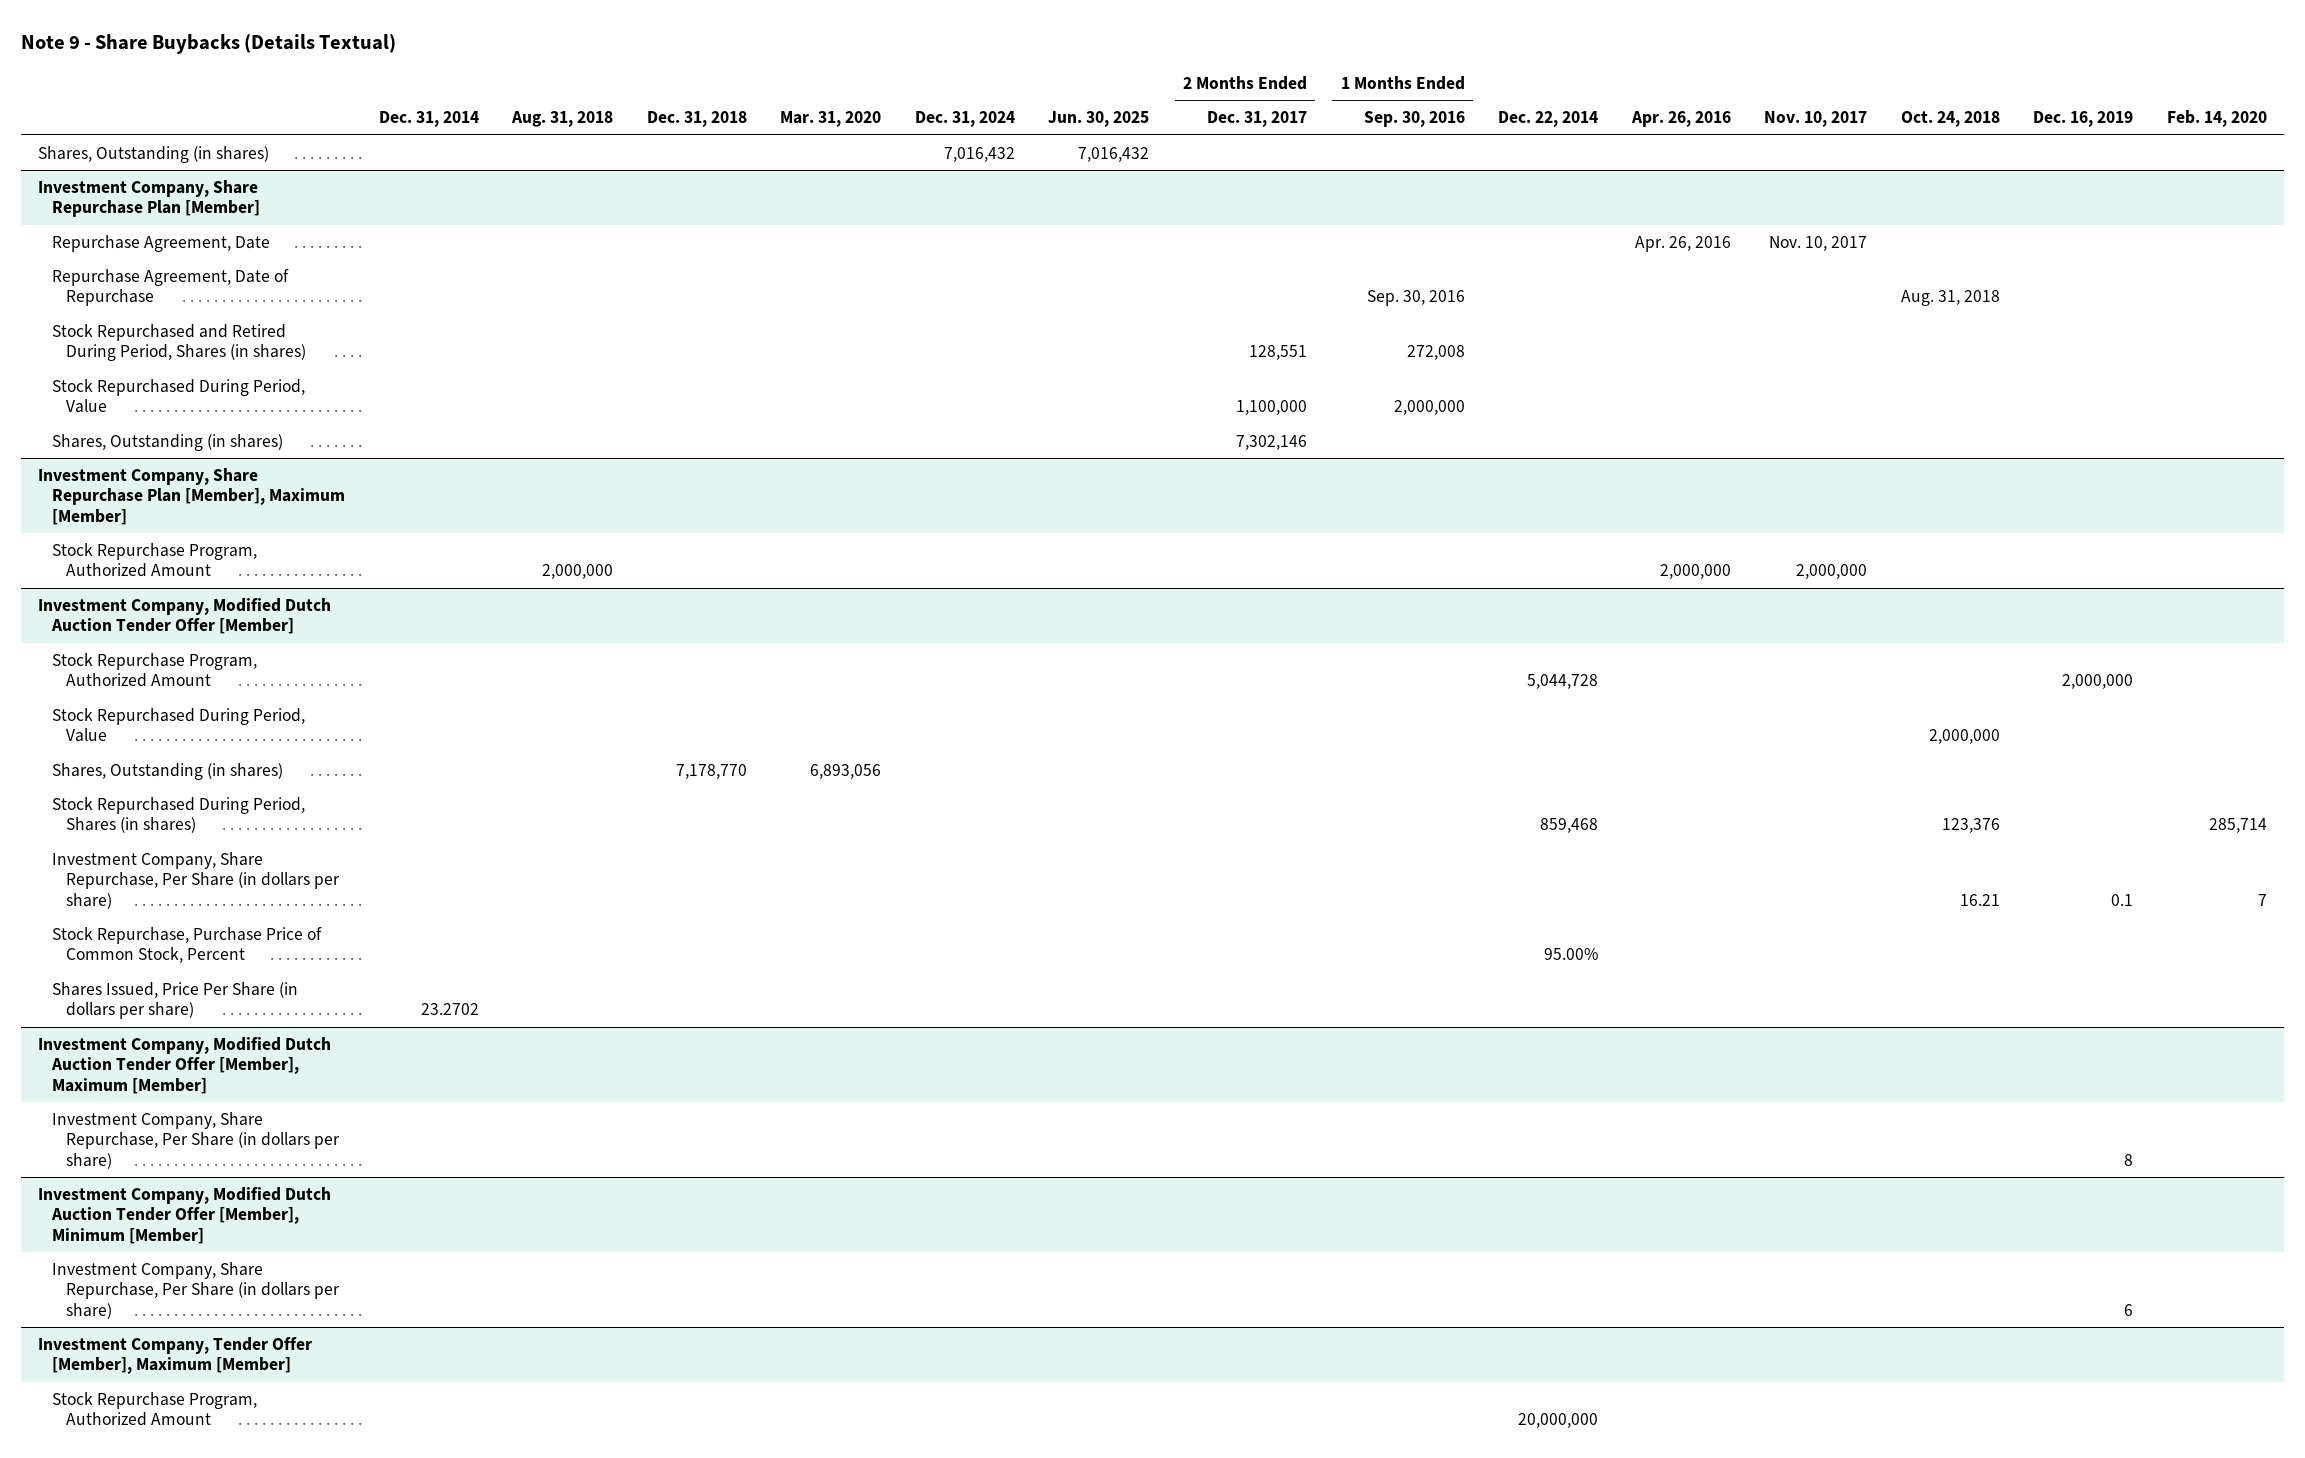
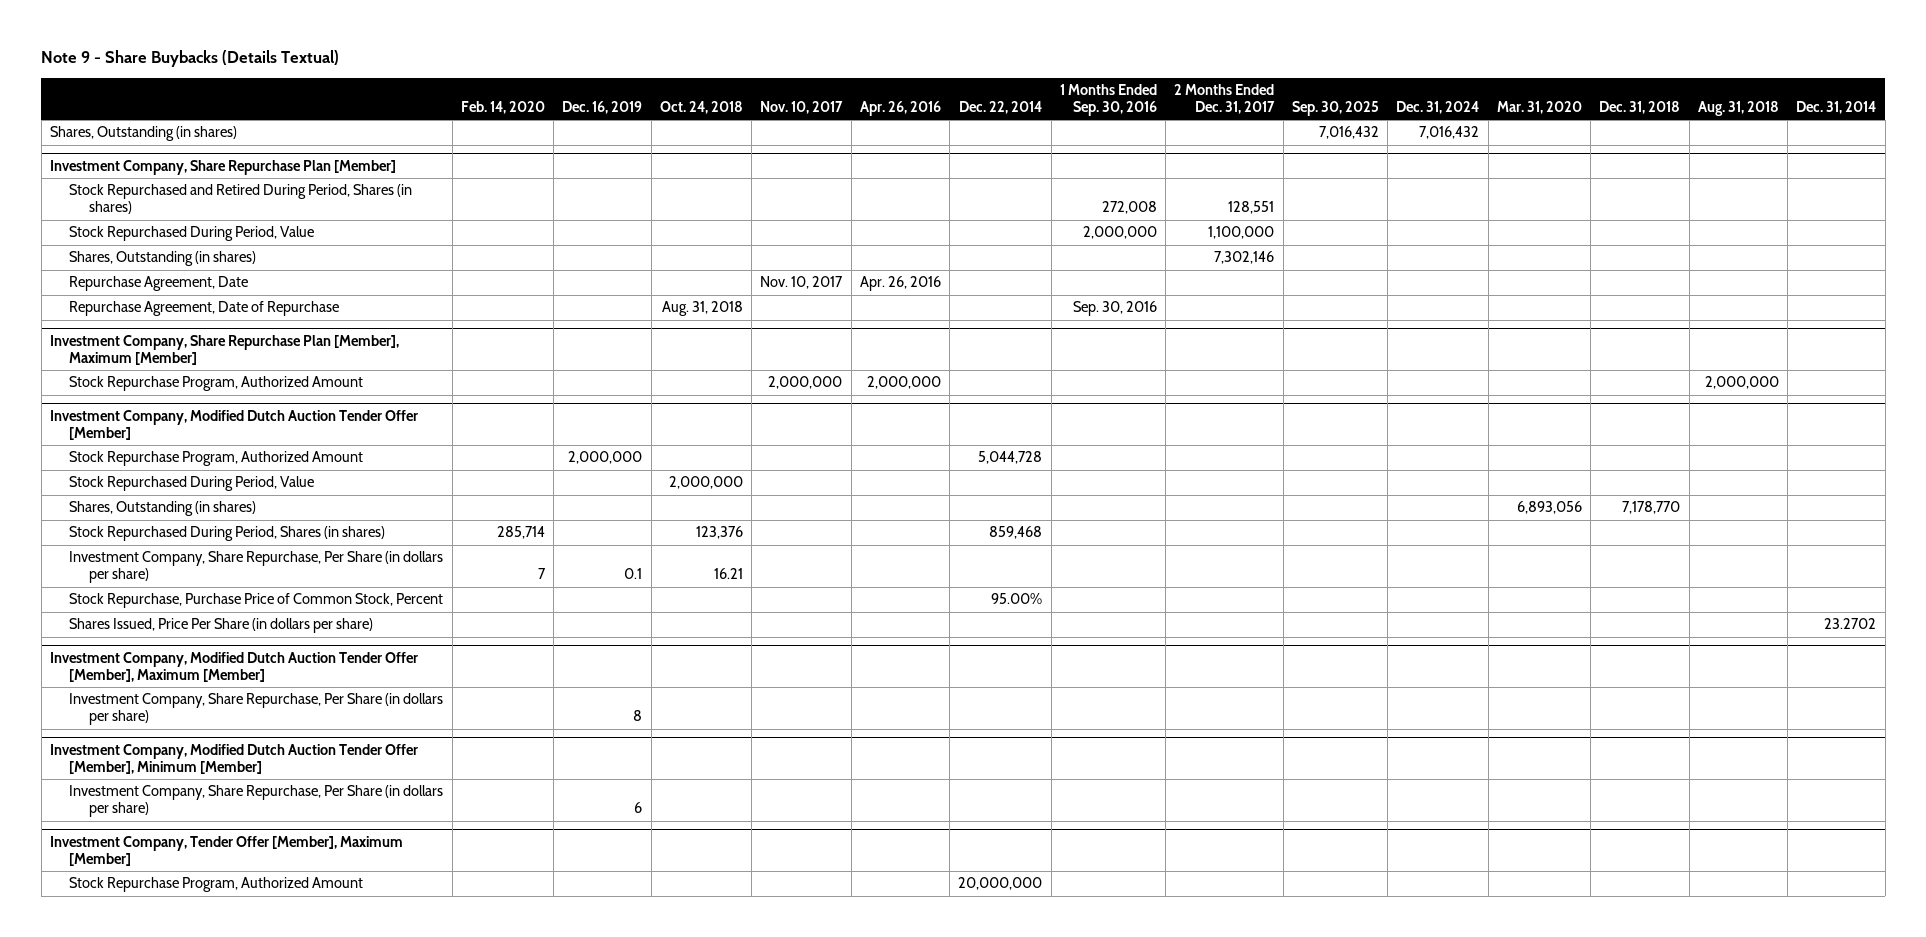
[1048,111,1150,128] Jun. 30, 2025 -> none
none -> [1291,100,1379,116] Sep. 30, 2025
[52,234,271,252] Repurchase Agreement, Date -> [69,276,249,292] Repurchase Agreement, Date
[52,268,290,307] Repurchase Agreement, Date of Repurchase -> [69,301,340,317] Repurchase Agreement, Date of Repurchase

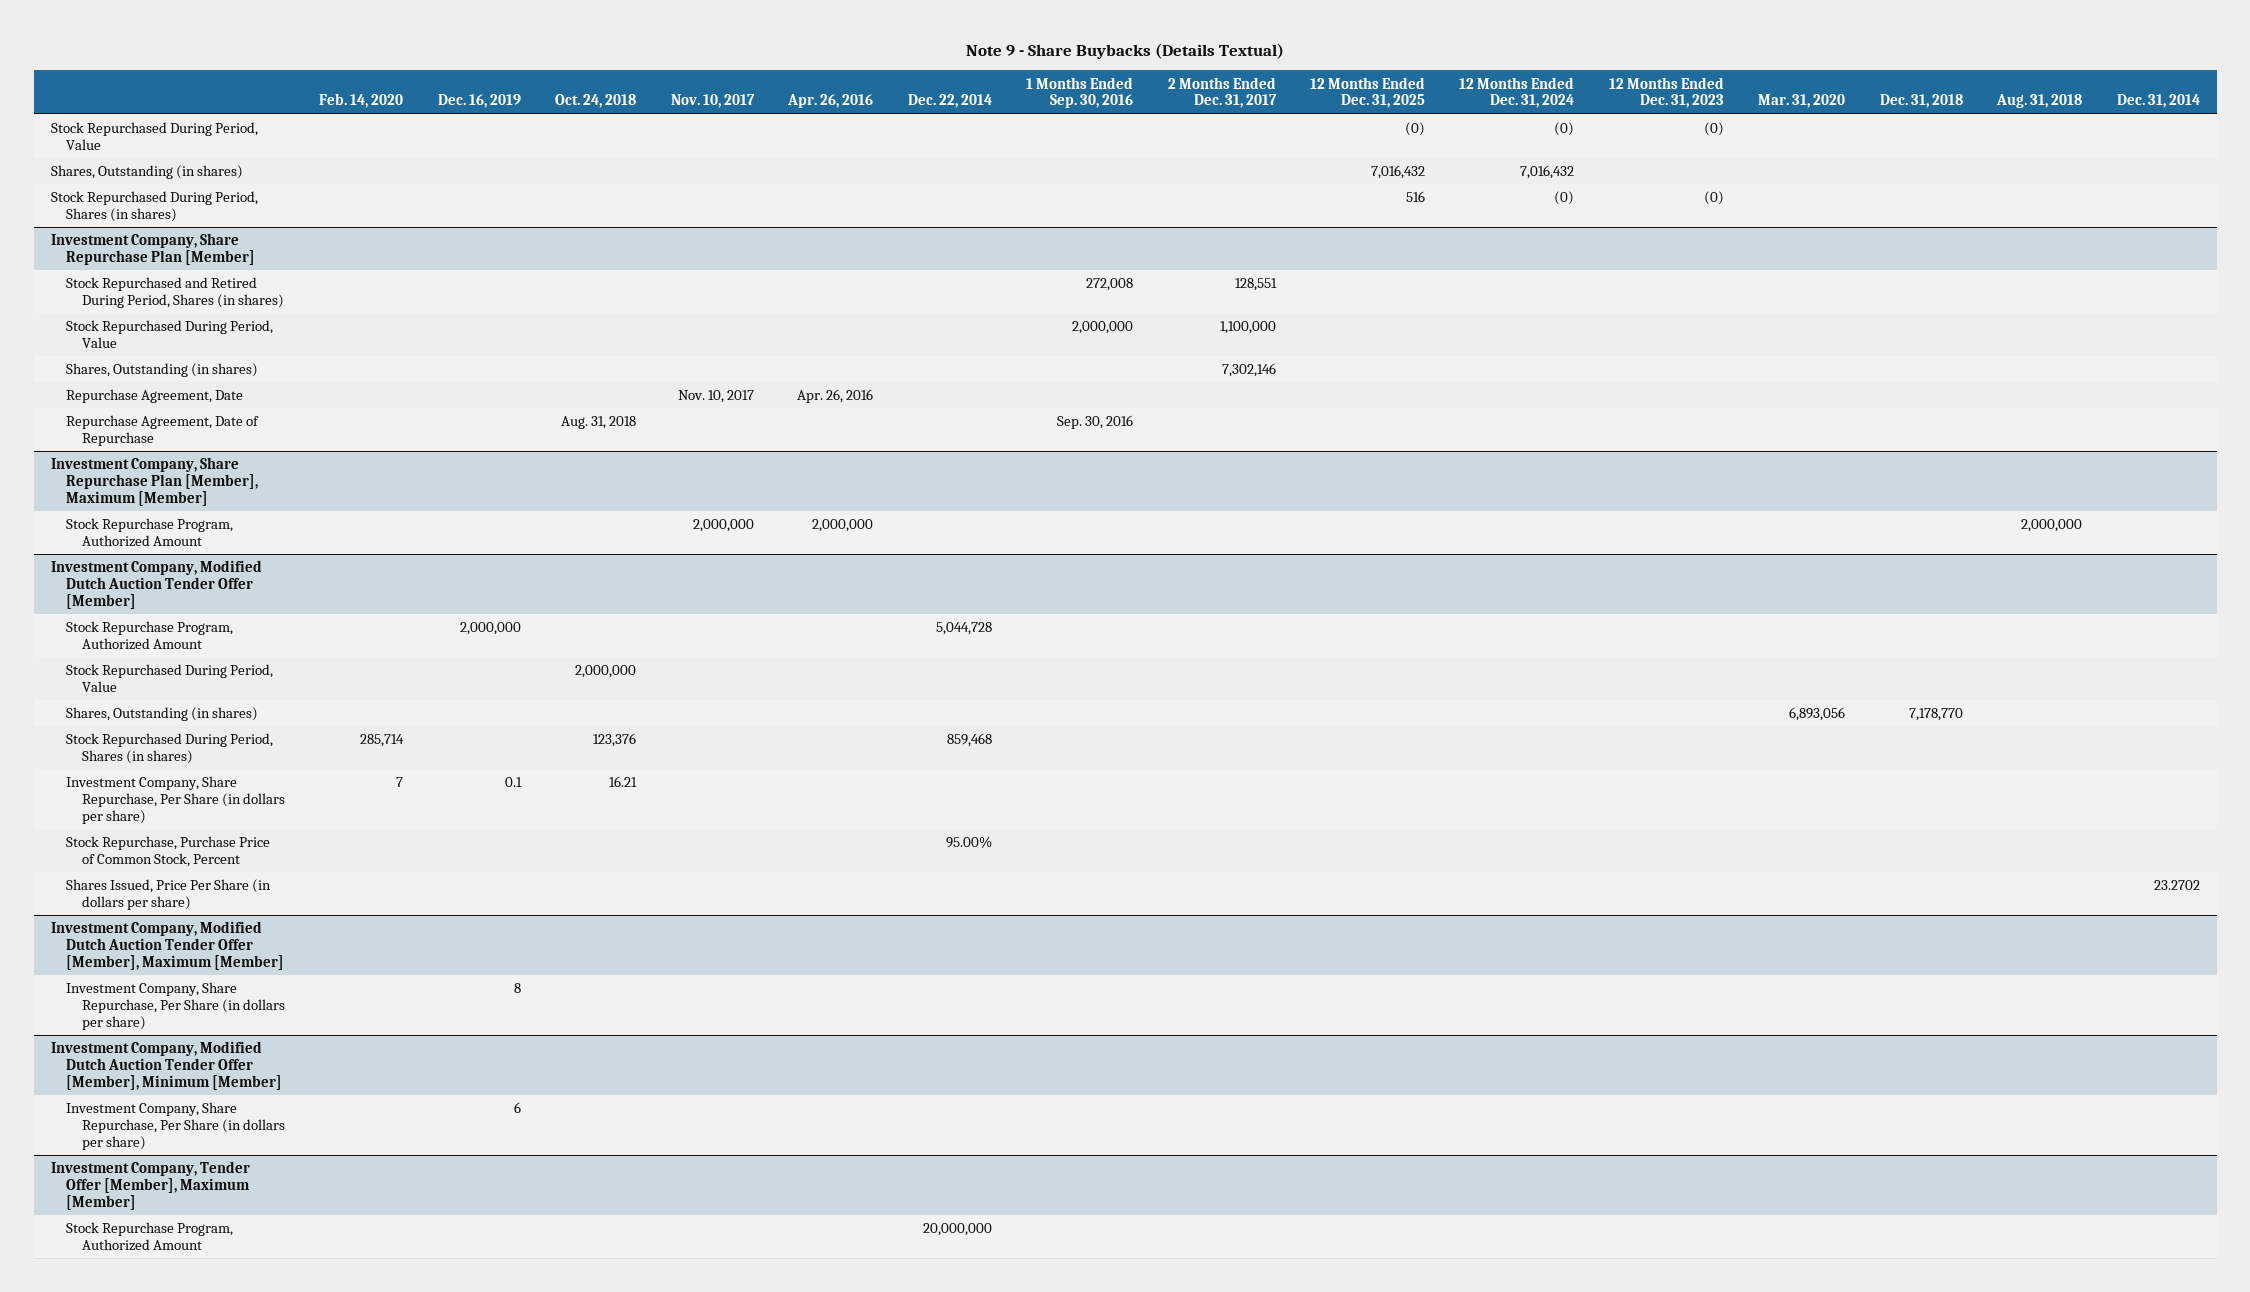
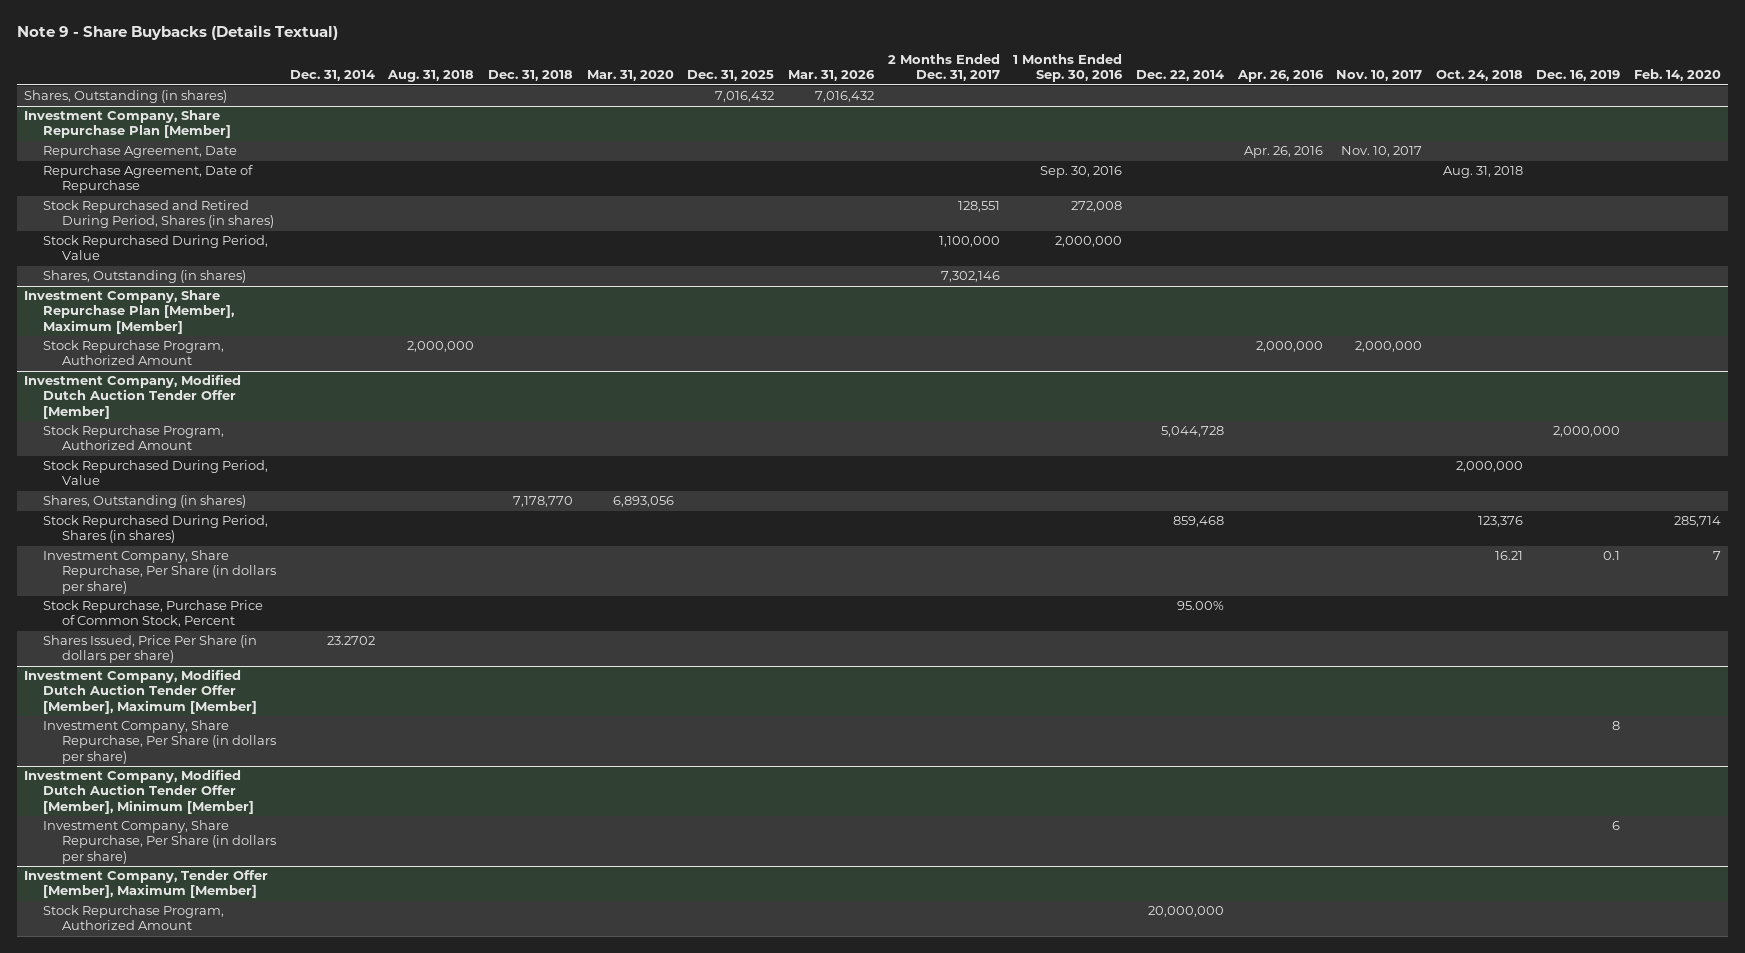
[1309,76,1425,109] 12 Months Ended Dec. 31, 2025 -> none
[1459,76,1575,109] 12 Months Ended Dec. 31, 2024 -> none
[1608,76,1724,109] 12 Months Ended Dec. 31, 2023 -> none
none -> [687,70,775,82] Dec. 31, 2025
none -> [788,70,876,82] Mar. 31, 2026
[50,122,258,150] Stock Repurchased During Period, Value -> none
[50,191,258,222] Stock Repurchased During Period, Shares (in shares) -> none
[66,389,244,404] Repurchase Agreement, Date -> [43,145,238,159] Repurchase Agreement, Date
[66,415,260,446] Repurchase Agreement, Date of Repurchase -> [43,165,254,194] Repurchase Agreement, Date of Repurchase

